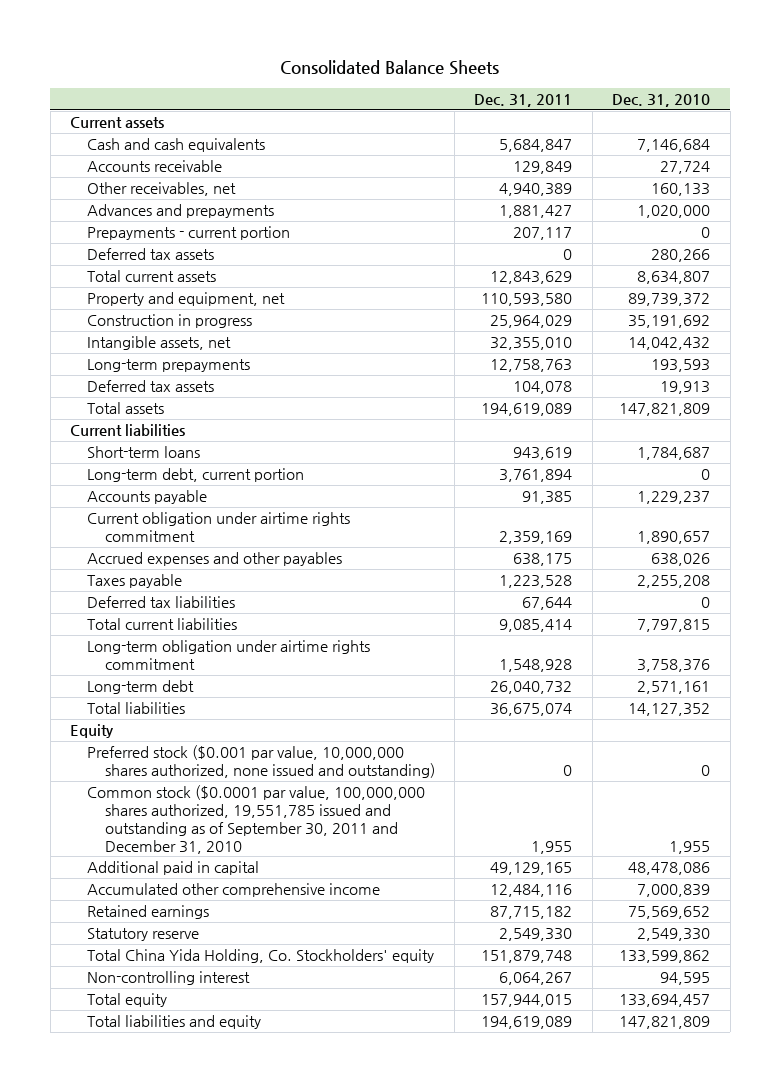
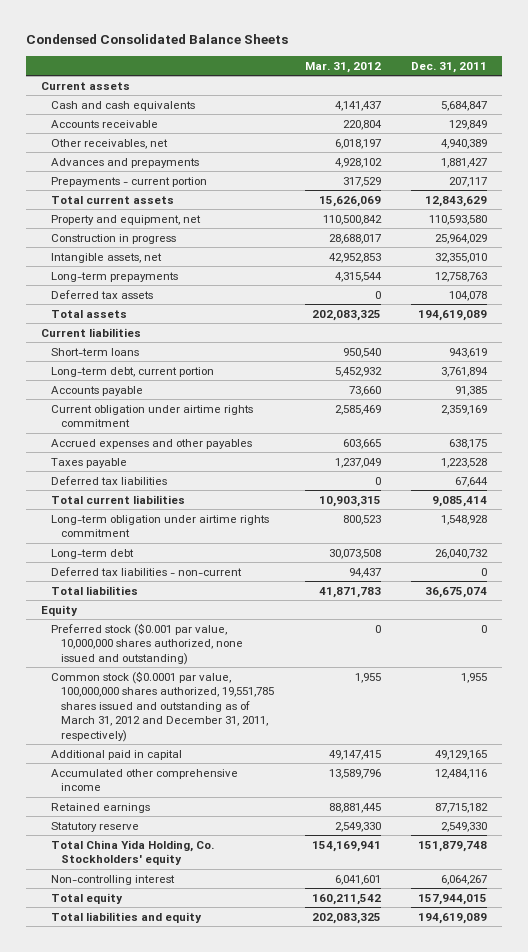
[280,60,500,76] Consolidated Balance Sheets -> [25,34,288,45] Condensed Consolidated Balance Sheets
[612,94,711,108] Dec. 31, 2010 -> none
none -> [304,61,381,73] Mar. 31, 2012
[87,248,215,261] Deferred tax assets -> none
none -> [51,566,243,576] Deferred tax liabilities - non-current
[87,785,426,854] Common stock ($0.0001 par value, 100,000,000 shares authorized, 19,551,785 issued and outstanding as of September 30, 2011 and December 31, 2010 -> [51,670,275,742] Common stock ($0.0001 par value, 100,000,000 shares authorized, 19,551,785 shares issued and outstanding as of March 31, 2012 and December 31, 2011, respectively)

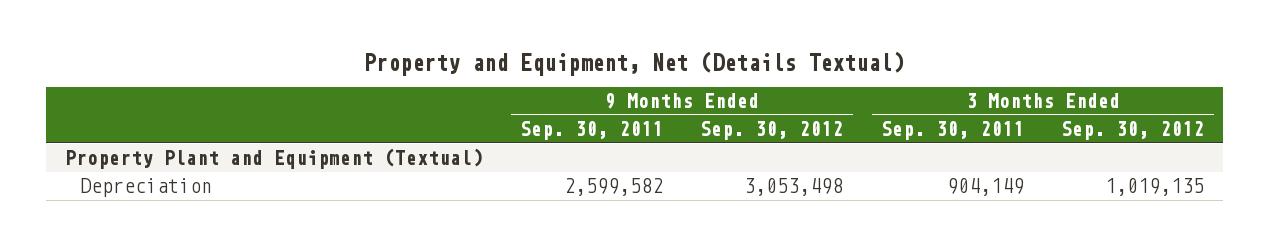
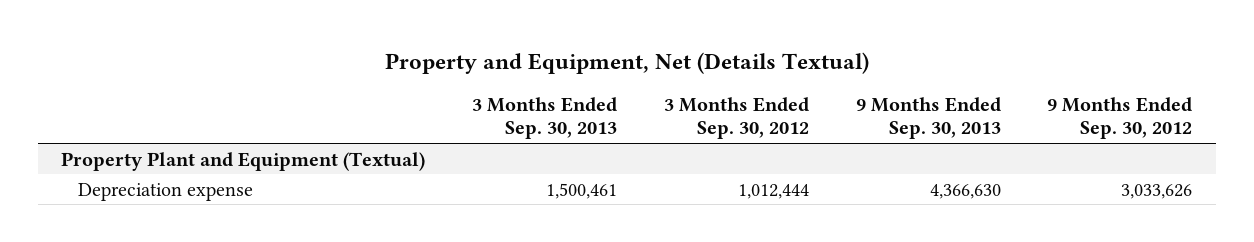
[520,121,664,141] Sep. 30, 2011 -> none
[880,121,1024,141] Sep. 30, 2011 -> none
none -> [472,96,618,140] 3 Months Ended Sep. 30, 2013
none -> [855,96,1001,140] 9 Months Ended Sep. 30, 2013
[80,178,213,198] Depreciation -> [77,182,253,201] Depreciation expense
[744,178,844,197] 3,053,498 -> [1121,183,1193,199] 3,033,626
[1105,178,1205,197] 1,019,135 -> [737,183,809,199] 1,012,444

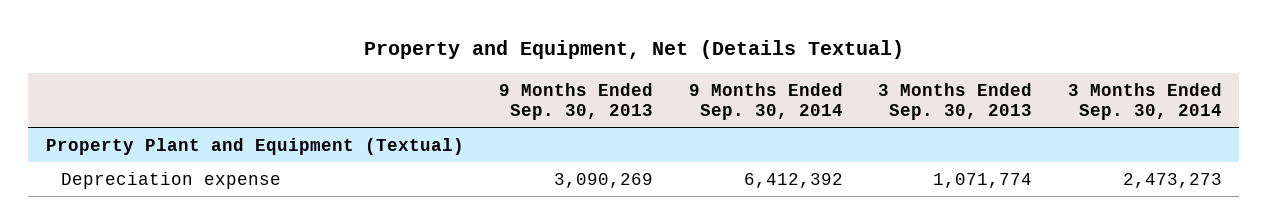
[663,96,809,140] 3 Months Ended Sep. 30, 2012 -> none
[1047,96,1193,140] 9 Months Ended Sep. 30, 2012 -> none
none -> [688,82,843,121] 9 Months Ended Sep. 30, 2014
none -> [1067,82,1222,121] 3 Months Ended Sep. 30, 2014
[546,182,618,199] 1,500,461 -> [933,172,1033,188] 1,071,774
[929,183,1001,199] 4,366,630 -> [554,172,654,188] 3,090,269

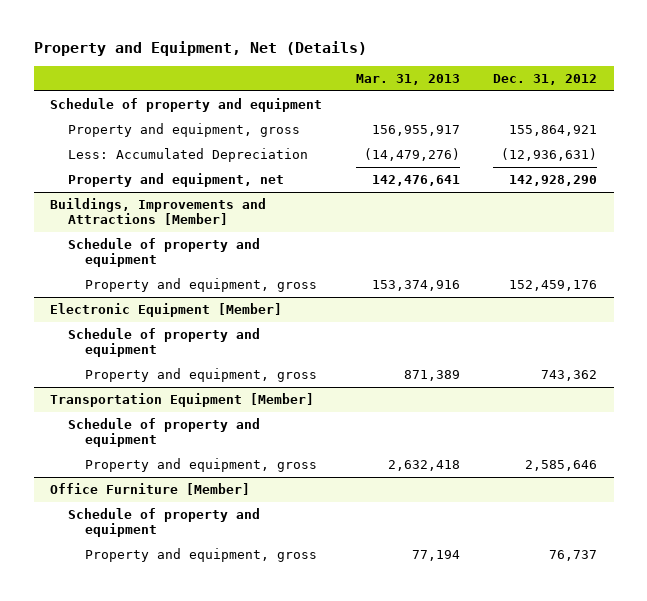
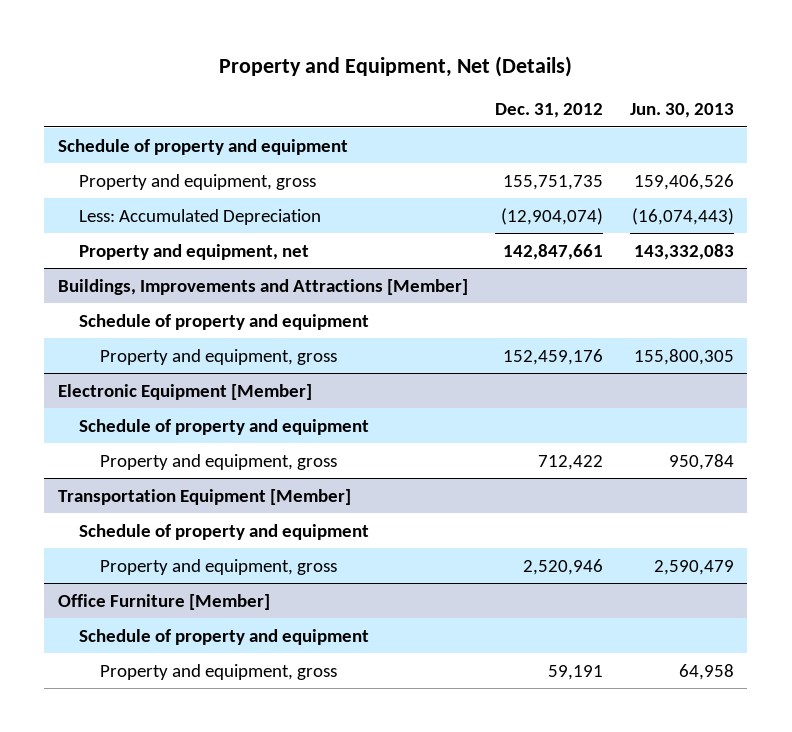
[355,74,460,86] Mar. 31, 2013 -> none
none -> [629,103,734,119] Jun. 30, 2013
[509,125,598,137] 155,864,921 -> [502,174,603,190] 155,751,735
[501,148,598,162] (12,936,631) -> [500,207,603,225] (12,904,074)
[509,175,598,187] 142,928,290 -> [502,243,603,260] 142,847,661
[541,370,598,382] 743,362 -> [537,454,603,470] 712,422
[525,460,598,472] 2,585,646 -> [522,558,603,575] 2,520,946
[549,550,598,562] 76,737 -> [547,664,603,680] 59,191

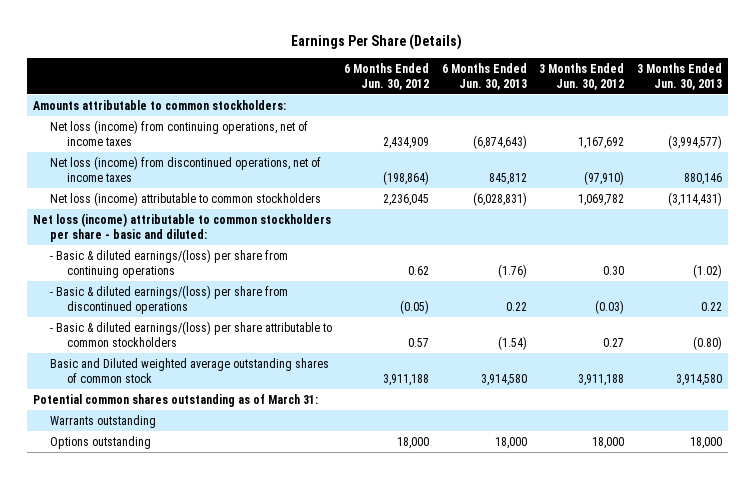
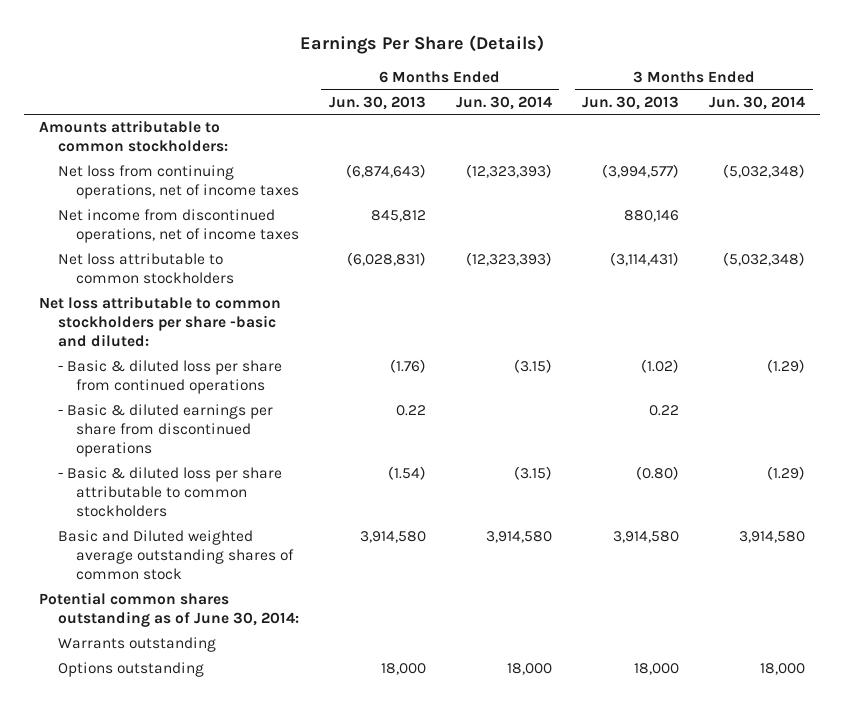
[344,62,430,90] 6 Months Ended Jun. 30, 2012 -> none
[539,62,625,90] 3 Months Ended Jun. 30, 2012 -> none
none -> [455,95,552,110] Jun. 30, 2014
none -> [709,95,806,110] Jun. 30, 2014
[49,119,308,146] Net loss (income) from continuing operations, net of income taxes -> [57,165,299,200] Net loss from continuing operations, net of income taxes
[49,155,321,182] Net loss (income) from discontinued operations, net of income taxes -> [57,209,299,244] Net income from discontinued operations, net of income taxes
[49,191,321,206] Net loss (income) attributable to common stockholders -> [57,253,234,285] Net loss attributable to common stockholders
[32,212,331,242] Net loss (income) attributable to common stockholders per share - basic and diluted: -> [39,296,282,348] Net loss attributable to common stockholders per share -basic and diluted:
[49,248,288,278] - Basic & diluted earnings/(loss) per share from continuing operations -> [57,360,282,395] - Basic & diluted loss per share from continued operations
[49,284,288,314] - Basic & diluted earnings/(loss) per share from discontinued operations -> [57,404,273,458] - Basic & diluted earnings per share from discontinued operations
[49,320,332,347] - Basic & diluted earnings/(loss) per share attributable to common stockholders -> [57,467,282,518] - Basic & diluted loss per share attributable to common stockholders
[32,393,318,407] Potential common shares outstanding as of March 31: -> [39,592,299,628] Potential common shares outstanding as of June 30, 2014:

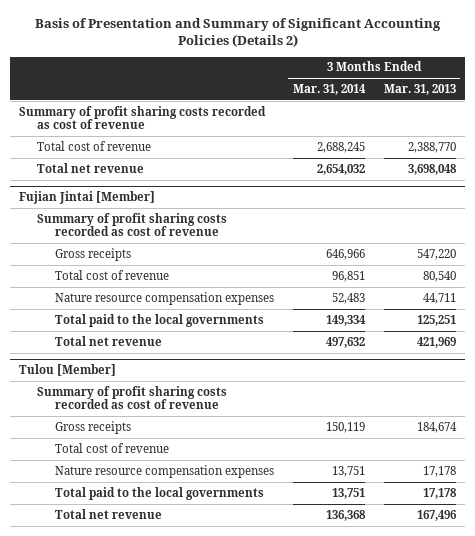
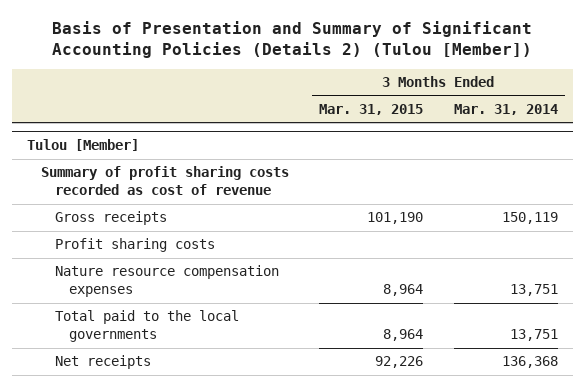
[34,17,441,48] Basis of Presentation and Summary of Significant Accounting Policies (Details 2) -> [52,20,533,58] Basis of Presentation and Summary of Significant Accounting Policies (Details 2) (Tulou [Member])
[383,83,456,95] Mar. 31, 2013 -> none
none -> [319,103,424,115] Mar. 31, 2015
[19,105,267,130] Summary of profit sharing costs recorded as cost of revenue -> none
[37,140,152,151] Total cost of revenue -> none
[37,162,145,173] Total net revenue -> none
[19,191,156,205] Fujian Jintai [Member] -> none
[37,212,228,237] Summary of profit sharing costs recorded as cost of revenue -> none
[55,247,132,261] Gross receipts -> none
[55,269,170,280] Total cost of revenue -> none
[55,291,275,305] Nature resource compensation expenses -> none
[55,313,265,327] Total paid to the local governments -> none
[55,335,163,346] Total net revenue -> none
[55,442,170,453] Total cost of revenue -> none
none -> [55,238,216,253] Profit sharing costs
[55,508,163,519] Total net revenue -> [55,355,152,370] Net receipts

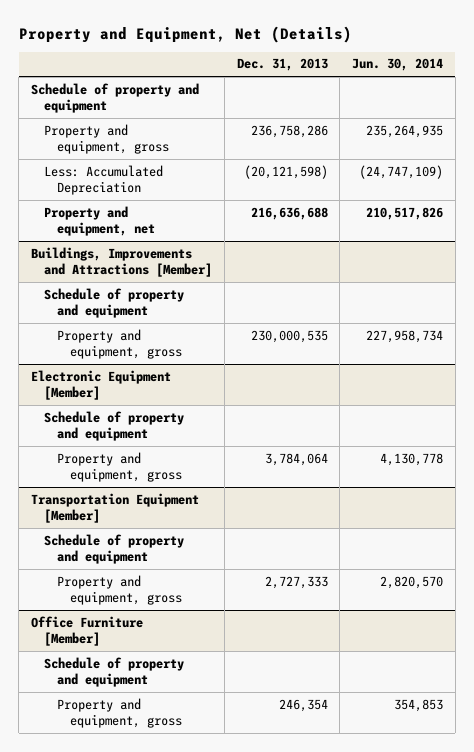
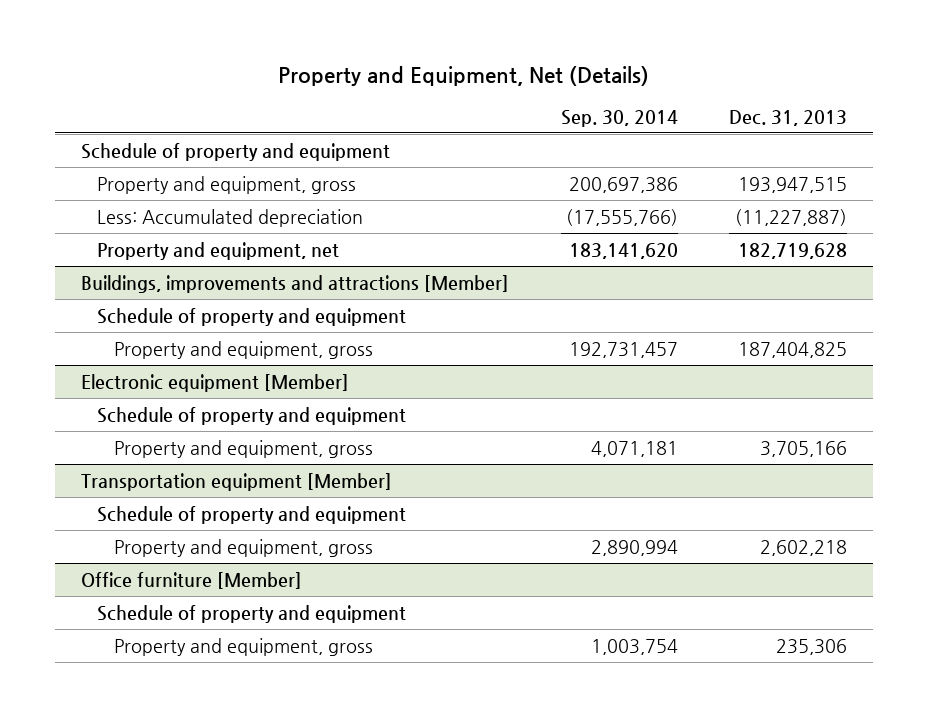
[352,58,444,72] Jun. 30, 2014 -> none
none -> [560,109,678,127] Sep. 30, 2014
[250,124,328,138] 236,758,286 -> [738,176,848,193] 193,947,515
[43,164,163,195] Less: Accumulated Depreciation -> [97,208,364,227] Less: Accumulated depreciation
[243,164,328,179] (20,121,598) -> [735,208,848,226] (11,227,887)
[250,206,328,220] 216,636,688 -> [738,242,848,259] 182,719,628
[30,246,212,277] Buildings, Improvements and Attractions [Member] -> [80,274,509,293] Buildings, improvements and attractions [Member]
[250,329,328,343] 230,000,535 -> [738,341,848,358] 187,404,825
[30,369,171,400] Electronic Equipment [Member] -> [80,373,349,392] Electronic equipment [Member]
[264,452,328,466] 3,784,064 -> [760,440,848,457] 3,705,166
[30,492,199,523] Transportation Equipment [Member] -> [80,472,392,491] Transportation equipment [Member]
[264,575,328,589] 2,727,333 -> [760,539,848,556] 2,602,218
[30,615,143,646] Office Furniture [Member] -> [80,571,302,589] Office furniture [Member]
[278,698,328,712] 246,354 -> [776,638,848,655] 235,306

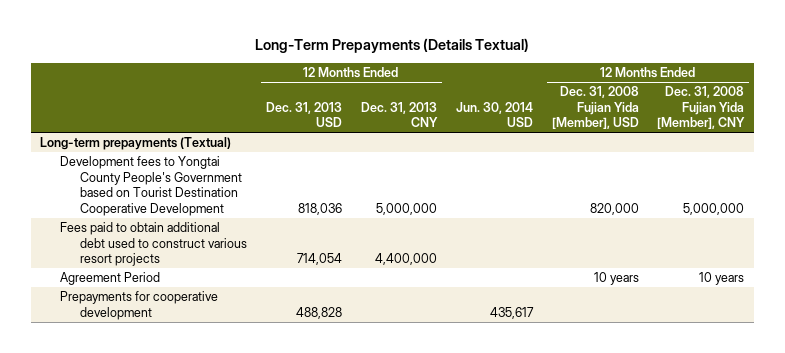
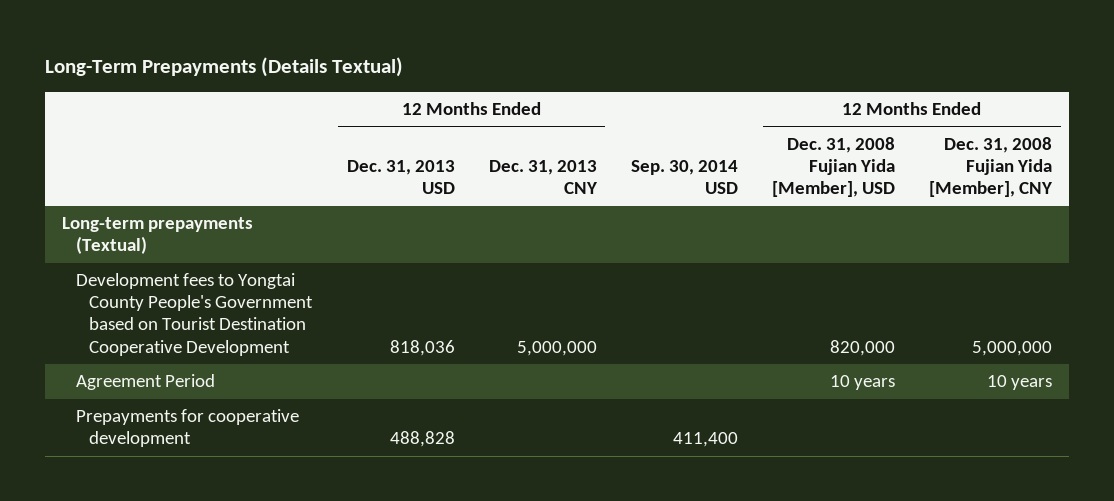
[455,101,533,128] Jun. 30, 2014 USD -> none
none -> [630,159,738,194] Sep. 30, 2014 USD
[60,222,248,267] Fees paid to obtain additional debt used to construct various resort projects -> none

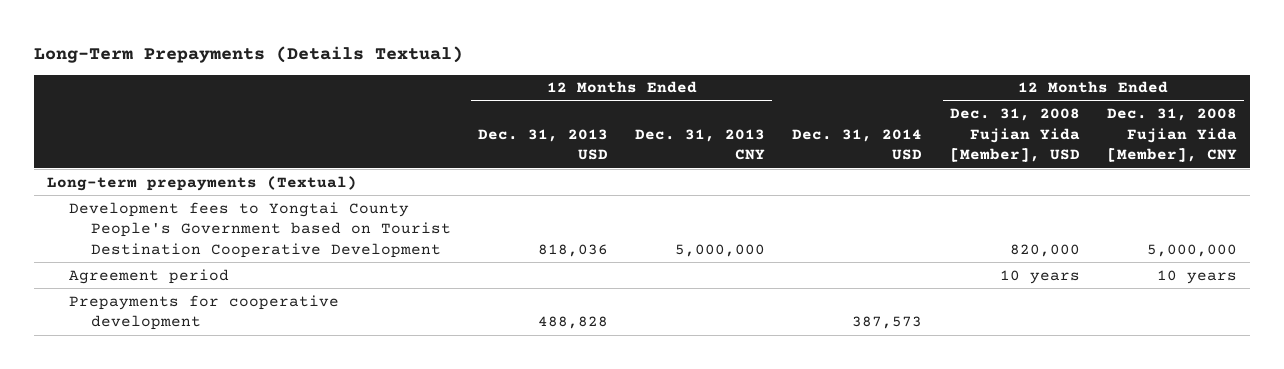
[630,159,738,194] Sep. 30, 2014 USD -> none
none -> [792,128,923,161] Dec. 31, 2014 USD
[75,374,215,391] Agreement Period -> [69,268,230,284] Agreement period

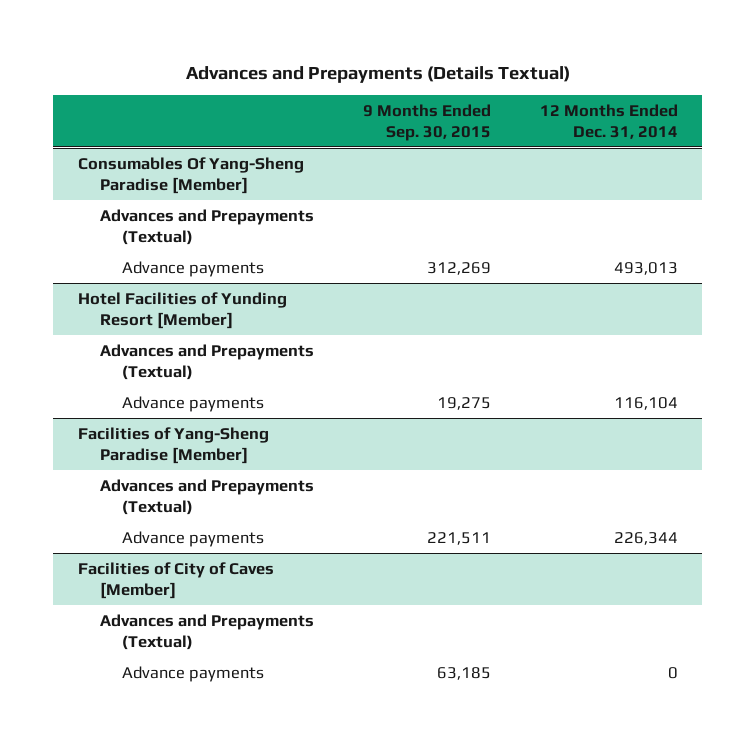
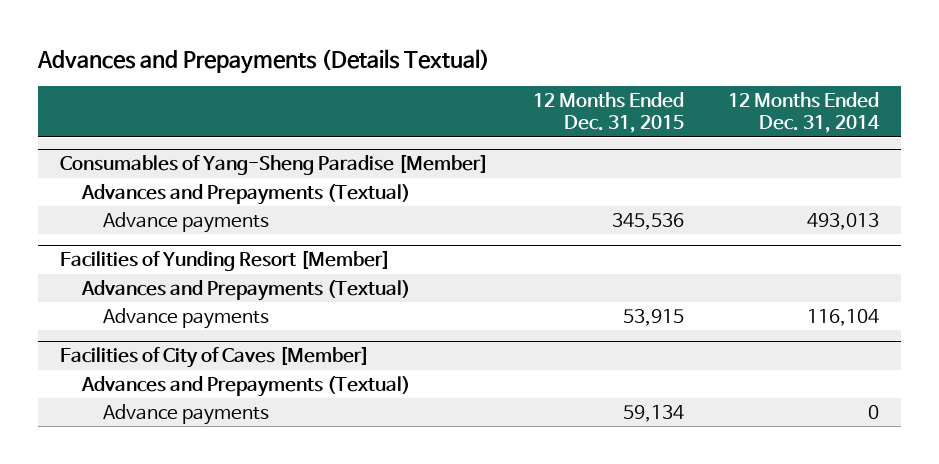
[362,103,491,141] 9 Months Ended Sep. 30, 2015 -> none
none -> [532,91,684,134] 12 Months Ended Dec. 31, 2015
[77,156,304,194] Consumables Of Yang-Sheng Paradise [Member] -> [60,154,489,176] Consumables of Yang-Sheng Paradise [Member]
[77,291,287,329] Hotel Facilities of Yunding Resort [Member] -> [60,250,391,272] Facilities of Yunding Resort [Member]
[77,426,269,464] Facilities of Yang-Sheng Paradise [Member] -> none
[99,478,314,515] Advances and Prepayments (Textual) -> none
[121,530,264,547] Advance payments -> none

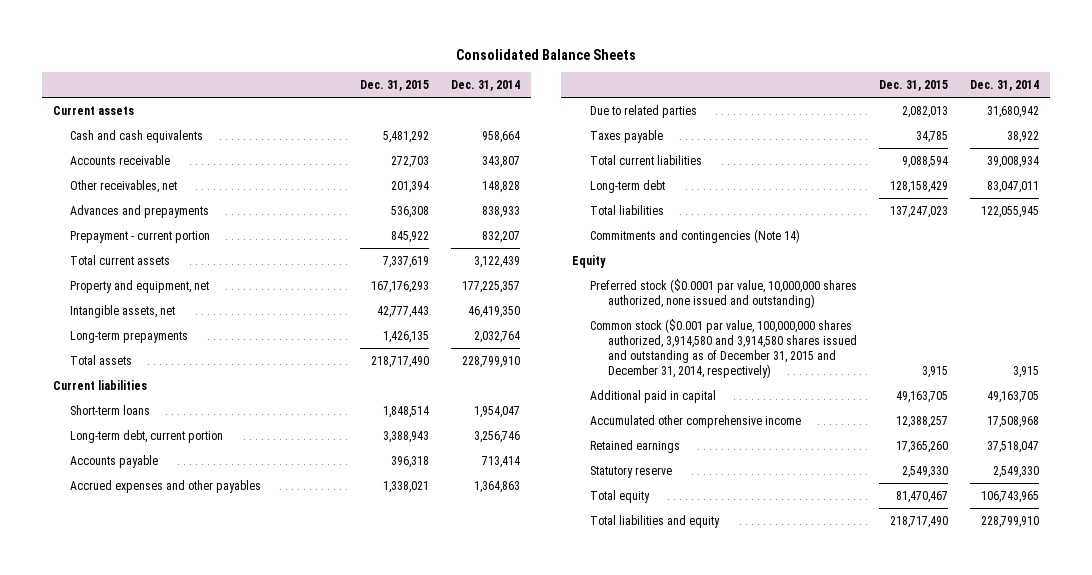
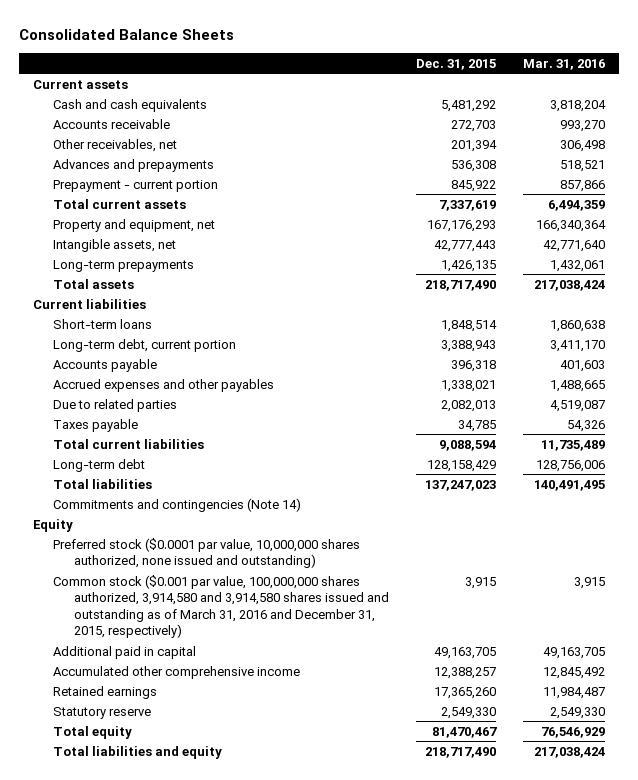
[450,80,520,92] Dec. 31, 2014 -> none
none -> [523,58,606,70] Mar. 31, 2016
[589,318,857,378] Common stock ($0.001 par value, 100,000,000 shares authorized, 3,914,580 and 3,914,580 shares issued and outstanding as of December 31, 2015 and December 31, 2014, respectively) -> [53,574,389,639] Common stock ($0.001 par value, 100,000,000 shares authorized, 3,914,580 and 3,914,580 shares issued and outstanding as of March 31, 2016 and December 31, 2015, respectively)

